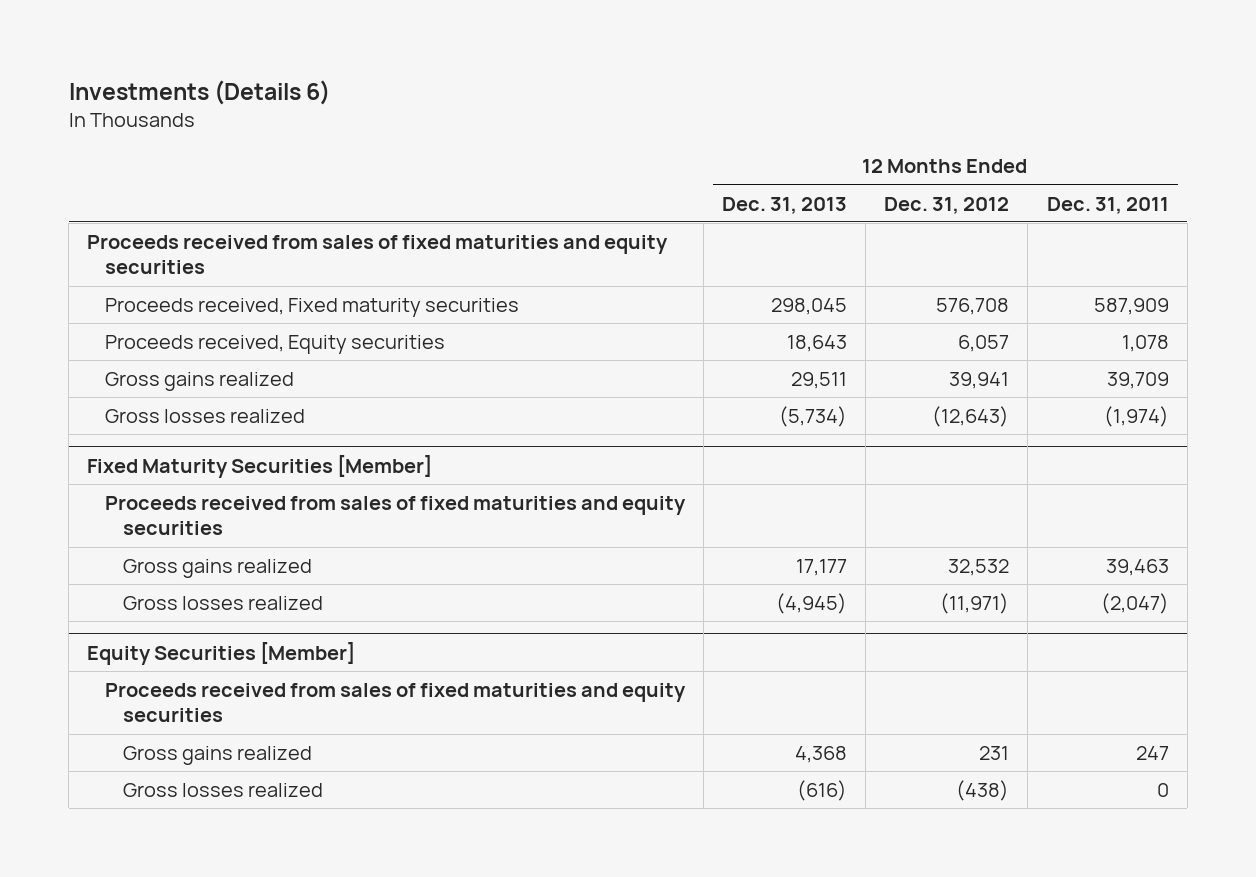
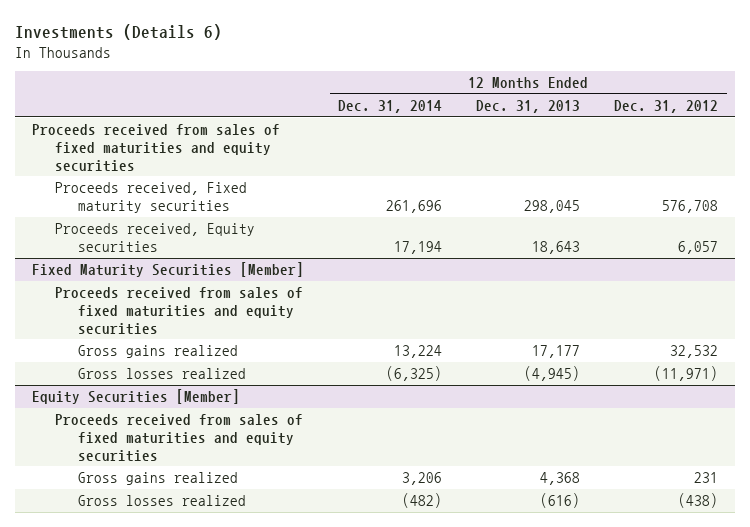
[1046,196,1169,214] Dec. 31, 2011 -> none
none -> [338,99,443,113] Dec. 31, 2014
[104,372,294,392] Gross gains realized -> none
[104,409,305,424] Gross losses realized -> none

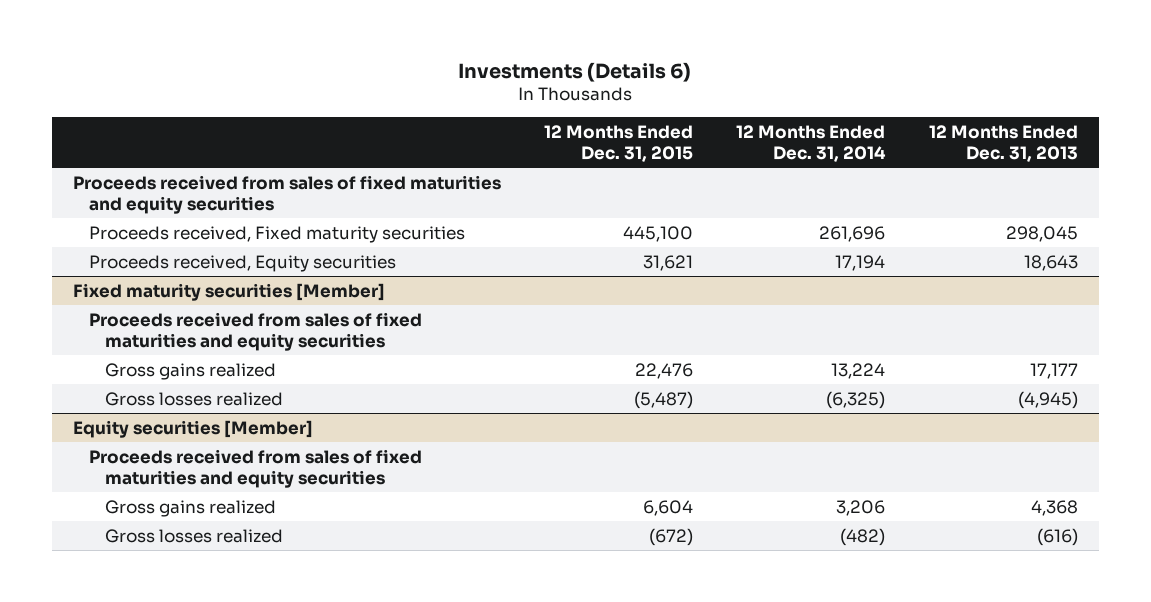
[614,99,719,113] Dec. 31, 2012 -> none
none -> [544,124,694,162] 12 Months Ended Dec. 31, 2015
[31,261,304,277] Fixed Maturity Securities [Member] -> [73,282,386,301] Fixed maturity securities [Member]
[31,388,240,404] Equity Securities [Member] -> [73,419,314,438] Equity securities [Member]

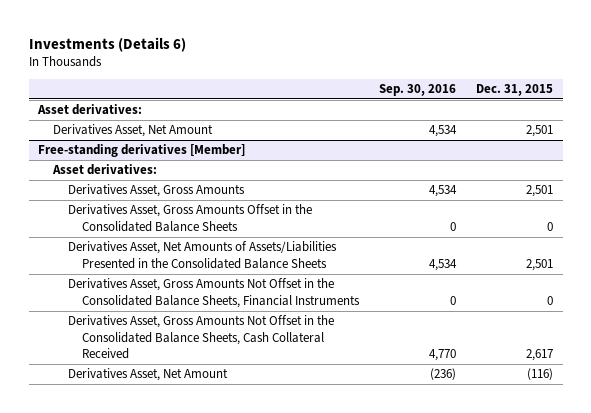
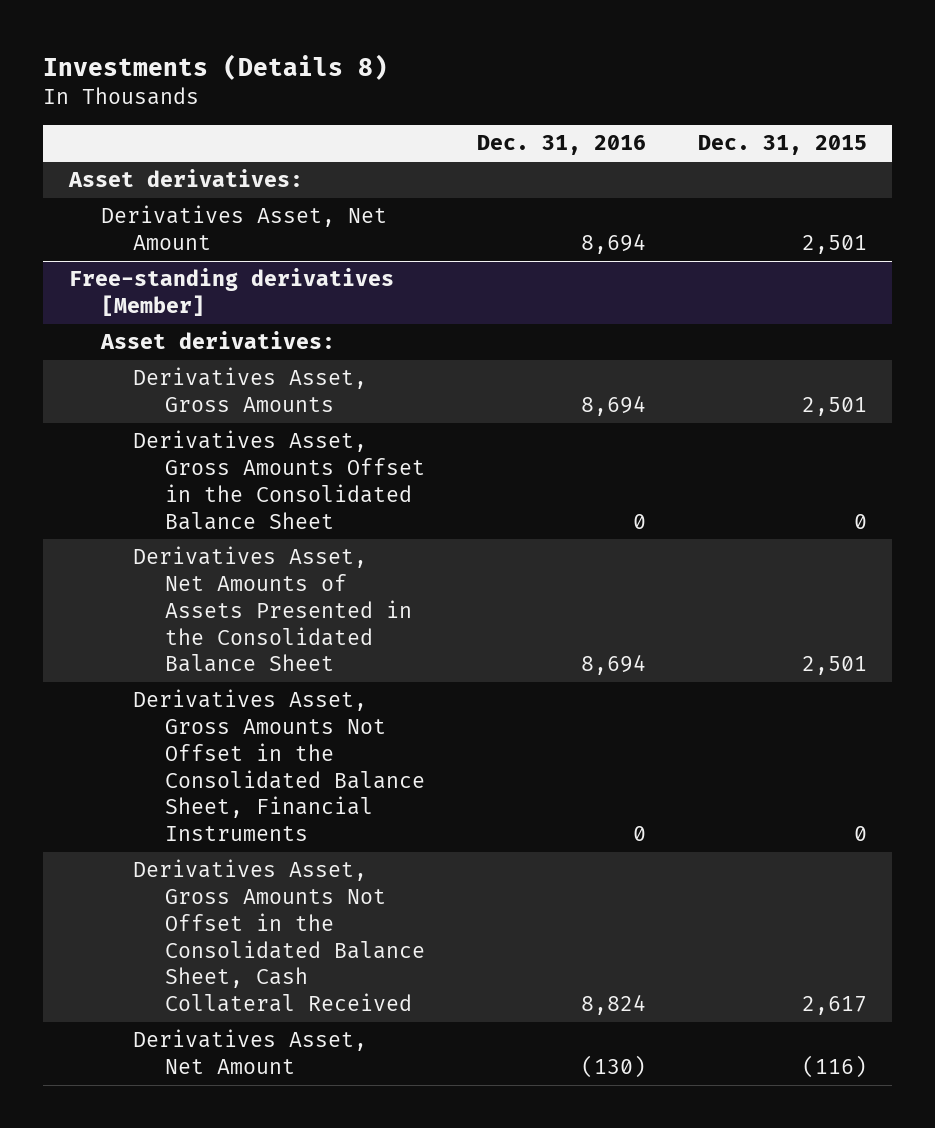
[28,36,186,52] Investments (Details 6) -> [42,53,388,80] Investments (Details 8)
[379,84,457,97] Sep. 30, 2016 -> none
none -> [476,135,646,156] Dec. 31, 2016
[67,204,312,232] Derivatives Asset, Gross Amounts Offset in the Consolidated Balance Sheets -> [133,430,426,530] Derivatives Asset, Gross Amounts Offset in the Consolidated Balance Sheet
[67,241,337,269] Derivatives Asset, Net Amounts of Assets/Liabilities Presented in the Consolidated Balance Sheets -> [133,546,413,673] Derivatives Asset, Net Amounts of Assets Presented in the Consolidated Balance Sheet
[67,278,361,308] Derivatives Asset, Gross Amounts Not Offset in the Consolidated Balance Sheets, Financial Instruments -> [133,689,426,842] Derivatives Asset, Gross Amounts Not Offset in the Consolidated Balance Sheet, Financial Instruments
[67,315,334,360] Derivatives Asset, Gross Amounts Not Offset in the Consolidated Balance Sheets, Cash Collateral Received -> [133,859,426,1013] Derivatives Asset, Gross Amounts Not Offset in the Consolidated Balance Sheet, Cash Collateral Received

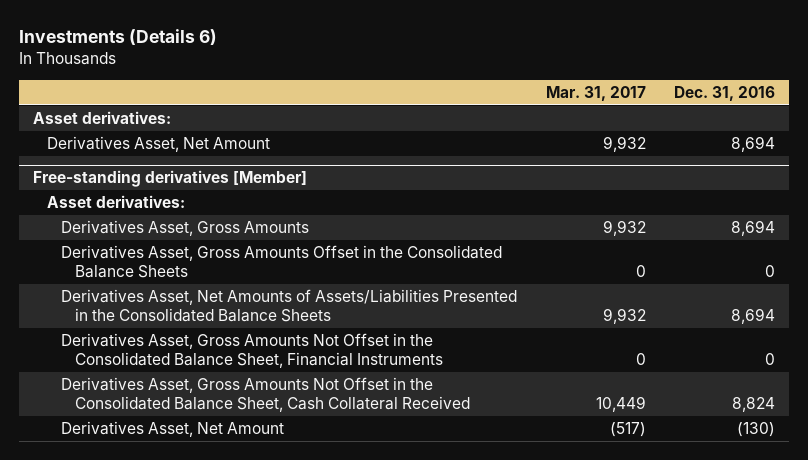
[42,53,388,80] Investments (Details 8) -> [19,29,218,46] Investments (Details 6)
[697,135,867,156] Dec. 31, 2015 -> none
none -> [545,85,646,101] Mar. 31, 2017
[133,430,426,530] Derivatives Asset, Gross Amounts Offset in the Consolidated Balance Sheet -> [61,245,503,278] Derivatives Asset, Gross Amounts Offset in the Consolidated Balance Sheets
[133,546,413,673] Derivatives Asset, Net Amounts of Assets Presented in the Consolidated Balance Sheet -> [61,289,518,322] Derivatives Asset, Net Amounts of Assets/Liabilities Presented in the Consolidated Balance Sheets

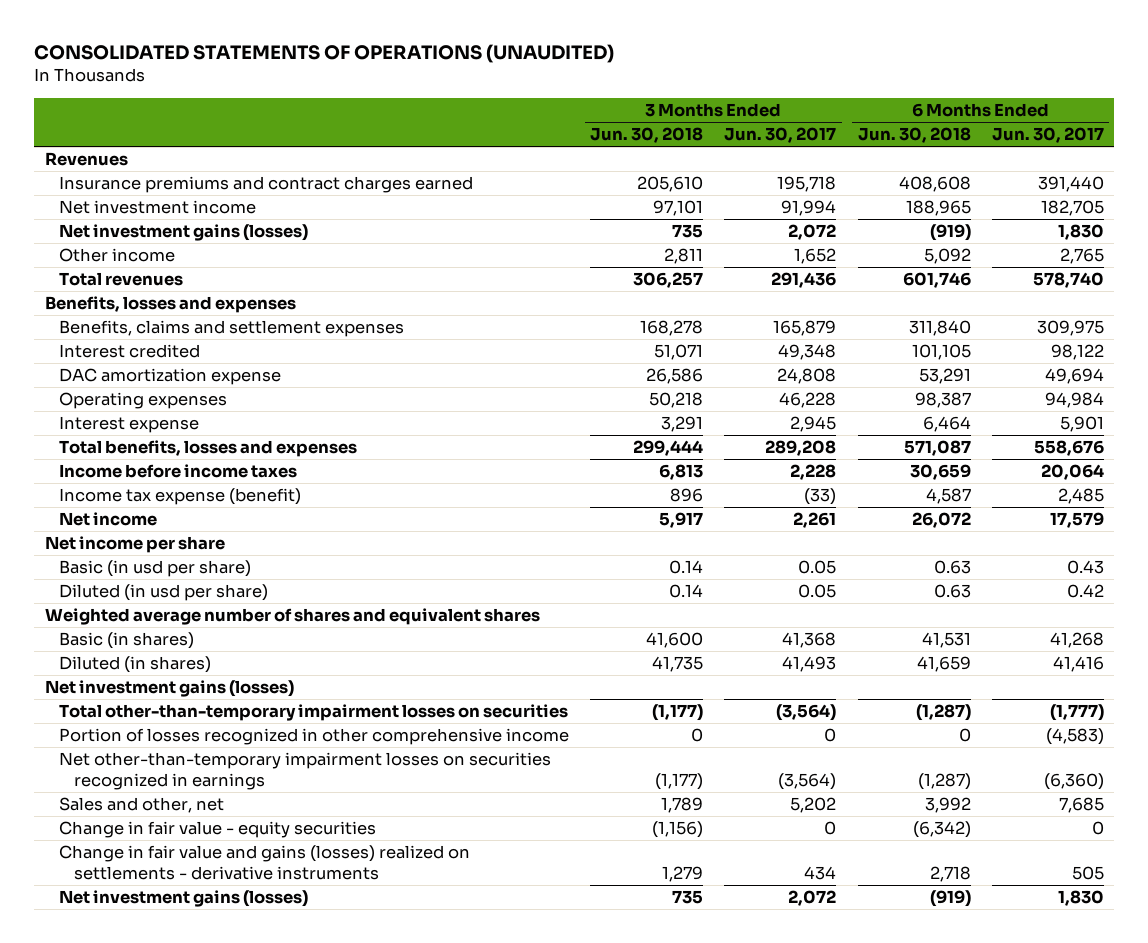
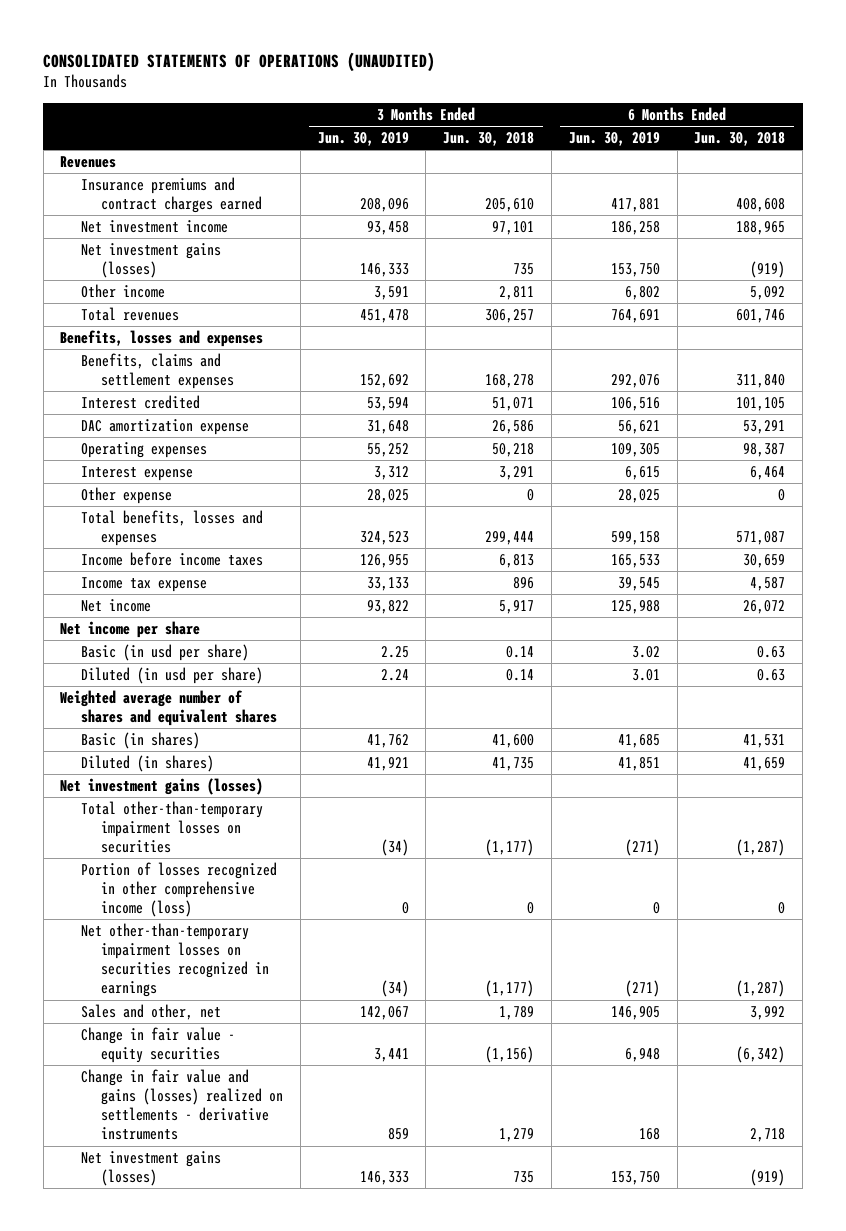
[724,127,837,144] Jun. 30, 2017 -> none
[991,127,1104,144] Jun. 30, 2017 -> none
none -> [317,132,409,147] Jun. 30, 2019
none -> [568,132,660,147] Jun. 30, 2019
none -> [80,487,172,505] Other expense
[59,488,302,506] Income tax expense (benefit) -> [80,577,207,593] Income tax expense
[59,728,570,746] Portion of losses recognized in other comprehensive income -> [80,862,277,918] Portion of losses recognized in other comprehensive income (loss)

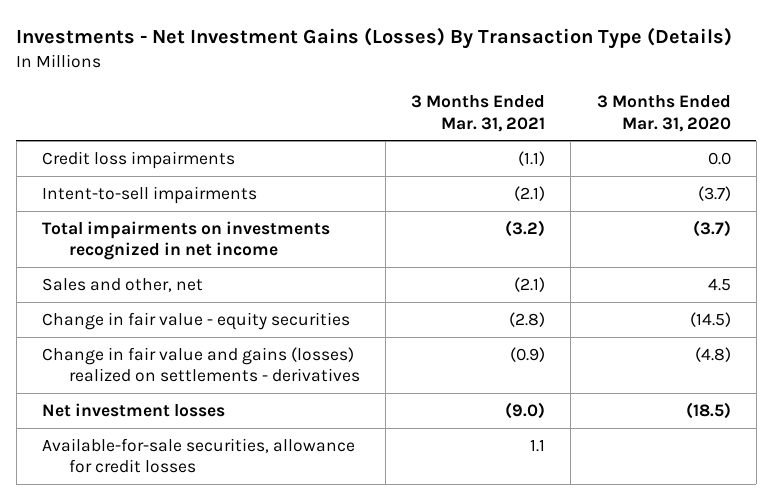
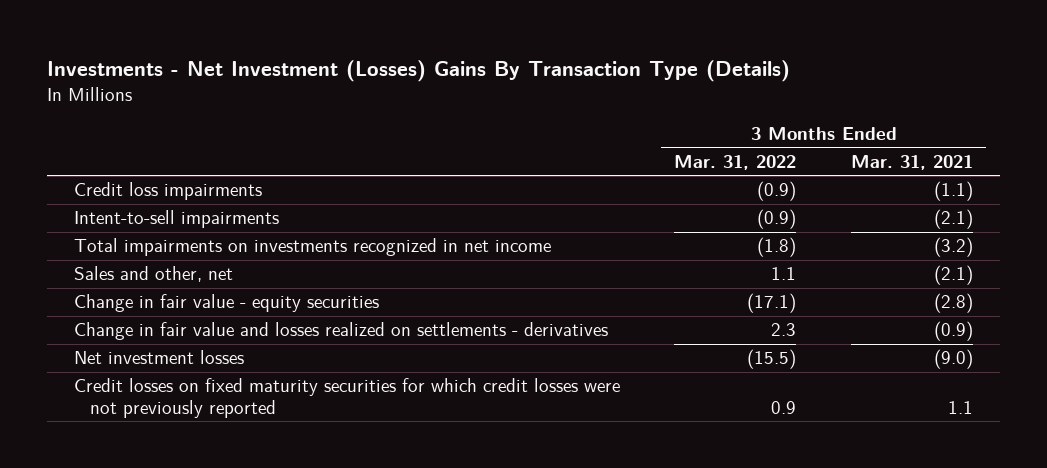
[16,27,733,50] Investments - Net Investment Gains (Losses) By Transaction Type (Details) -> [47,59,791,82] Investments - Net Investment (Losses) Gains By Transaction Type (Details)
[596,95,731,132] 3 Months Ended Mar. 31, 2020 -> none
none -> [674,154,797,170] Mar. 31, 2022
[42,346,360,383] Change in fair value and gains (losses) realized on settlements - derivatives -> [74,322,609,341] Change in fair value and losses realized on settlements - derivatives
[42,437,356,474] Available-for-sale securities, allowance for credit losses -> none
none -> [74,378,621,418] Credit losses on fixed maturity securities for which credit losses were not previously reported

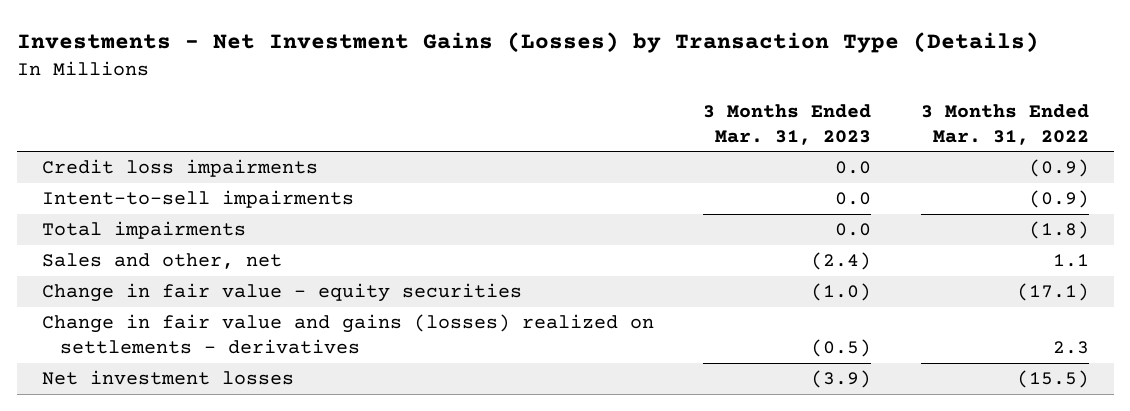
[47,59,791,82] Investments - Net Investment (Losses) Gains By Transaction Type (Details) -> [16,32,1039,54] Investments - Net Investment Gains (Losses) by Transaction Type (Details)
[850,154,973,170] Mar. 31, 2021 -> none
none -> [703,103,872,145] 3 Months Ended Mar. 31, 2023
[74,238,552,257] Total impairments on investments recognized in net income -> none
none -> [41,221,246,240] Total impairments
[74,322,609,341] Change in fair value and losses realized on settlements - derivatives -> [41,314,654,355] Change in fair value and gains (losses) realized on settlements - derivatives
[74,378,621,418] Credit losses on fixed maturity securities for which credit losses were not previously reported -> none

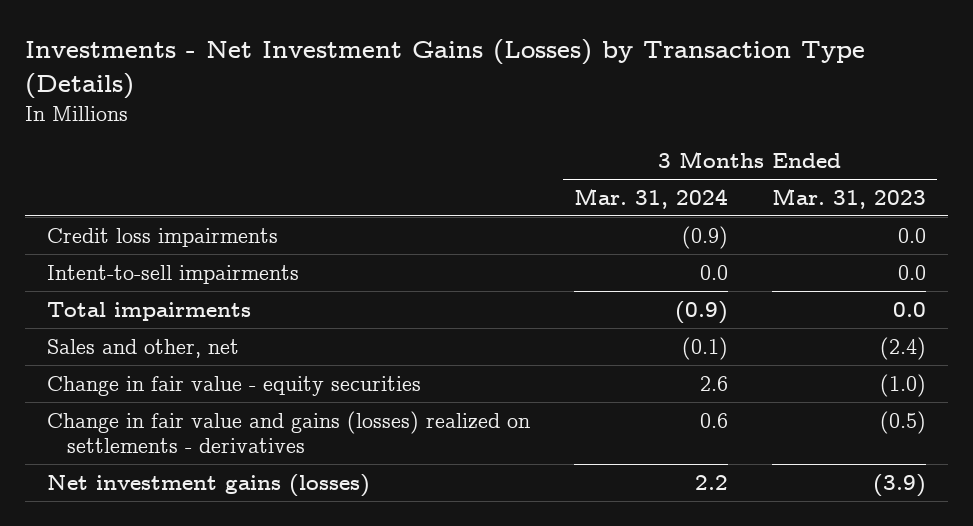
[920,103,1089,145] 3 Months Ended Mar. 31, 2022 -> none
none -> [574,187,729,209] Mar. 31, 2024
[41,370,294,386] Net investment losses -> [46,473,370,497] Net investment gains (losses)

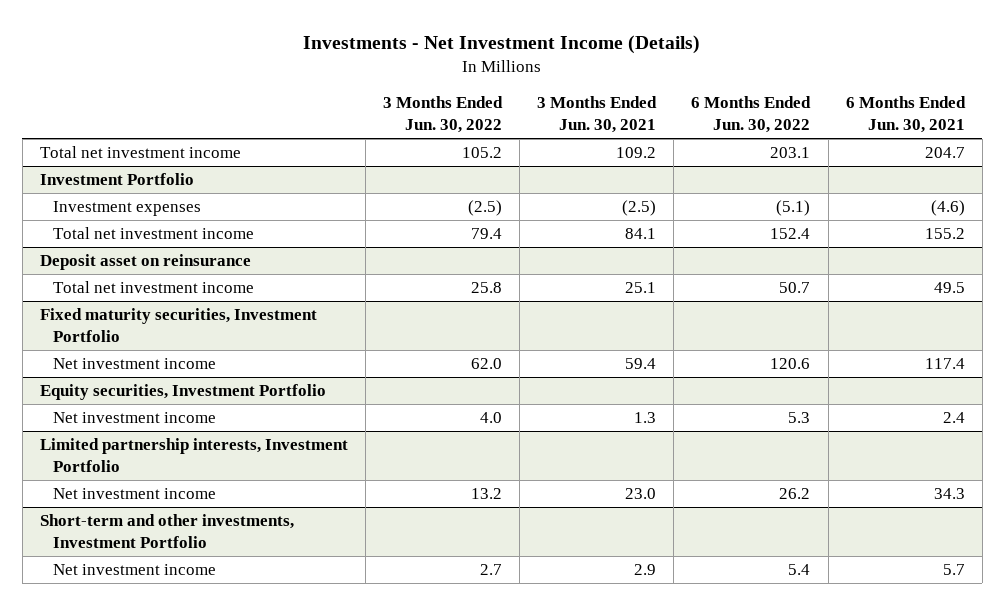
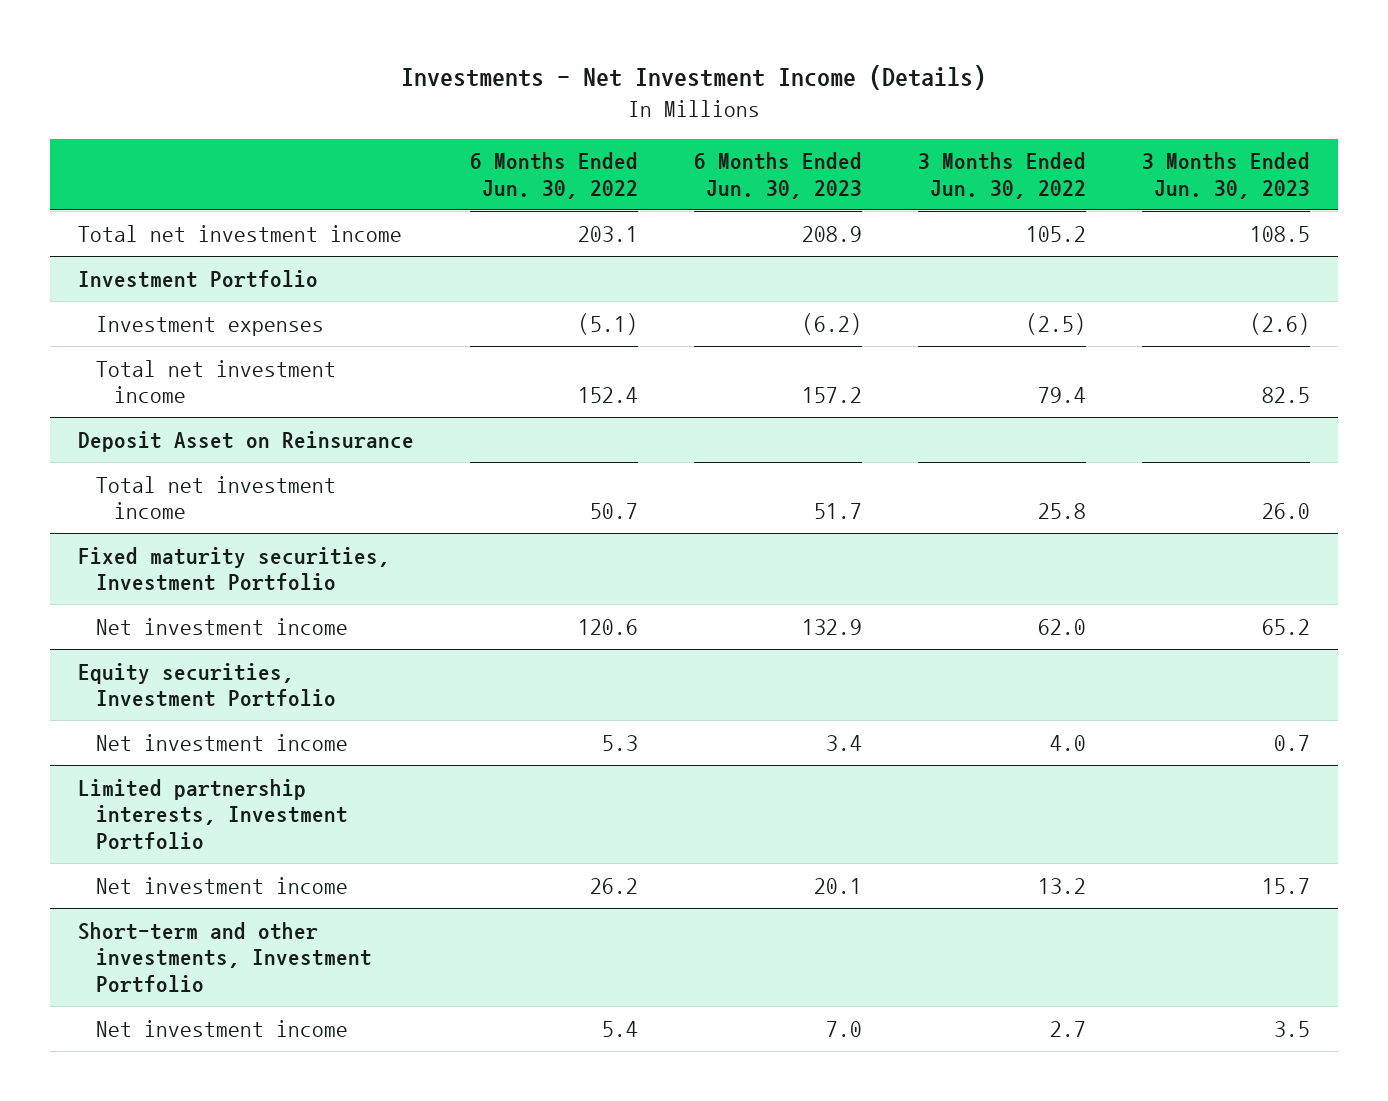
[537,96,658,133] 3 Months Ended Jun. 30, 2021 -> none
[845,96,966,133] 6 Months Ended Jun. 30, 2021 -> none
none -> [694,152,863,199] 6 Months Ended Jun. 30, 2023
none -> [1141,152,1310,199] 3 Months Ended Jun. 30, 2023
[39,254,251,271] Deposit asset on reinsurance -> [78,430,415,452] Deposit Asset on Reinsurance

